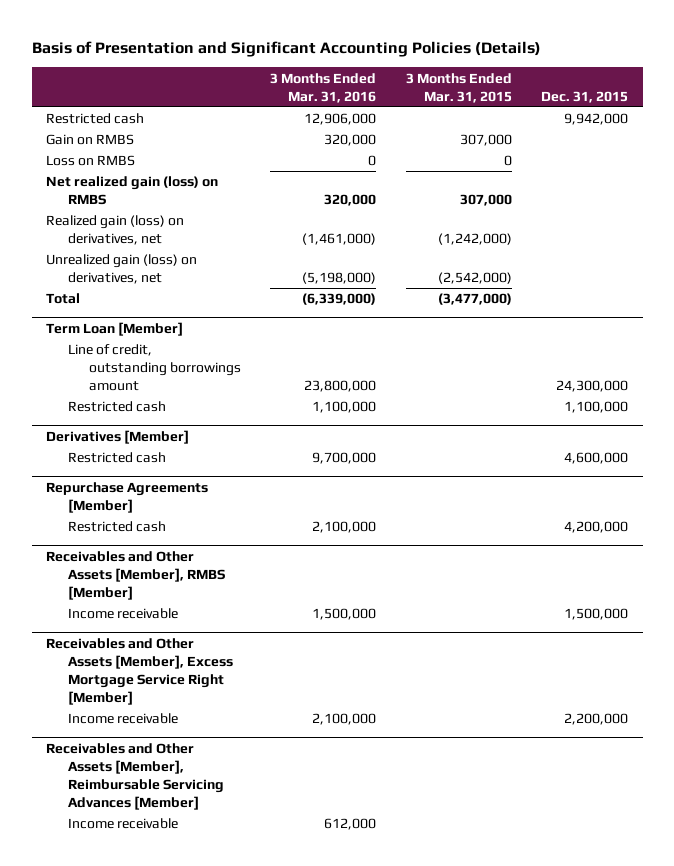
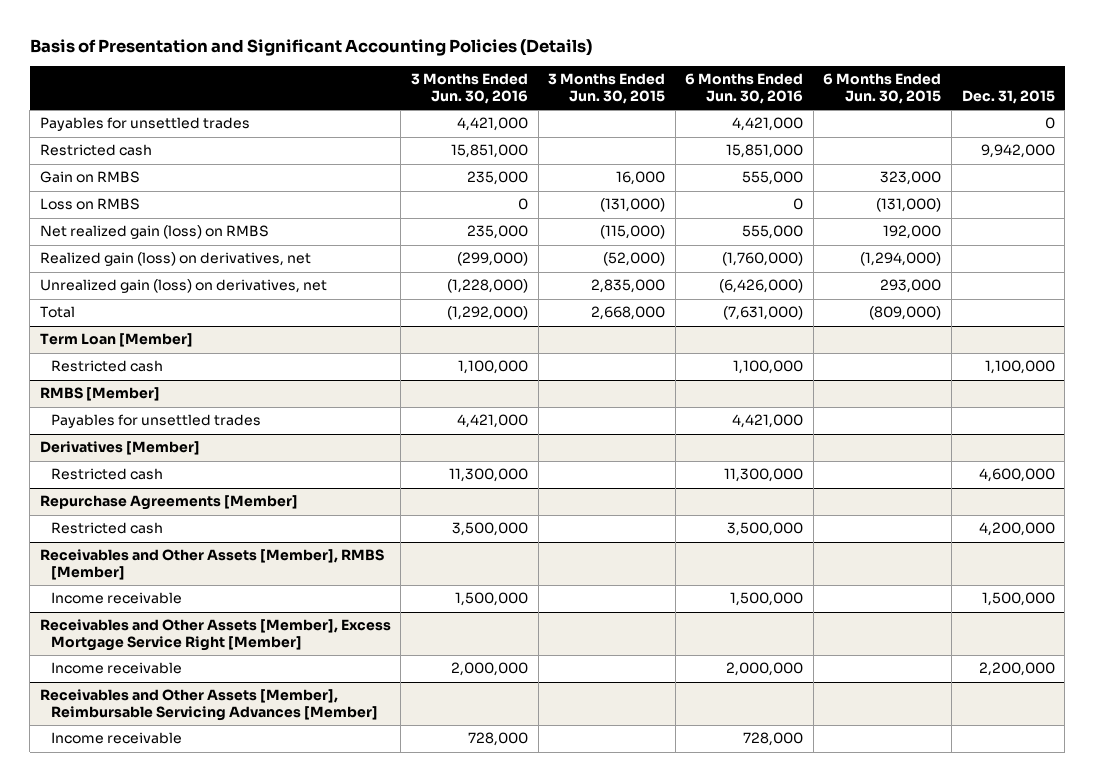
[270,72,377,103] 3 Months Ended Mar. 31, 2016 -> none
[405,72,512,103] 3 Months Ended Mar. 31, 2015 -> none
none -> [410,73,528,105] 3 Months Ended Jun. 30, 2016
none -> [548,73,666,105] 3 Months Ended Jun. 30, 2015
none -> [685,73,804,105] 6 Months Ended Jun. 30, 2016
none -> [823,73,942,105] 6 Months Ended Jun. 30, 2015
none -> [39,117,250,132] Payables for unsettled trades
[67,344,241,392] Line of credit, outstanding borrowings amount -> none
none -> [39,387,160,402] RMBS [Member]
none -> [51,414,262,429] Payables for unsettled trades

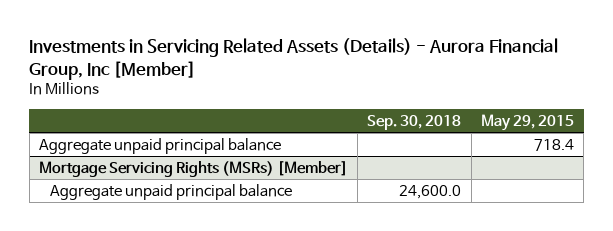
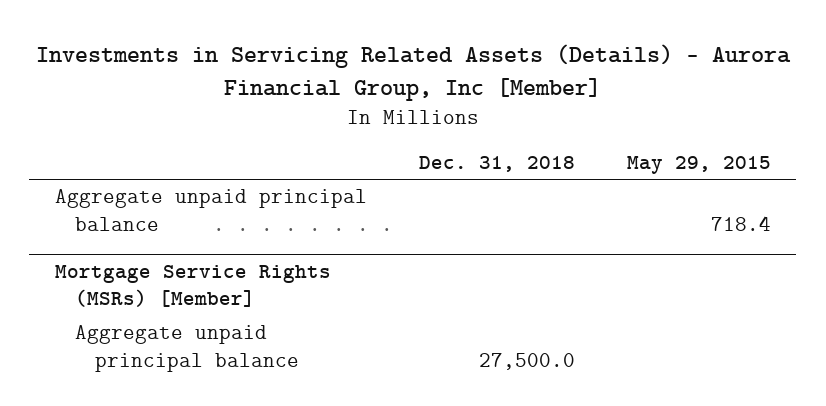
[367,114,462,130] Sep. 30, 2018 -> none
none -> [418,155,575,172] Dec. 31, 2018
[38,160,348,177] Mortgage Servicing Rights (MSRs) [Member] -> [54,264,331,308] Mortgage Service Rights (MSRs) [Member]

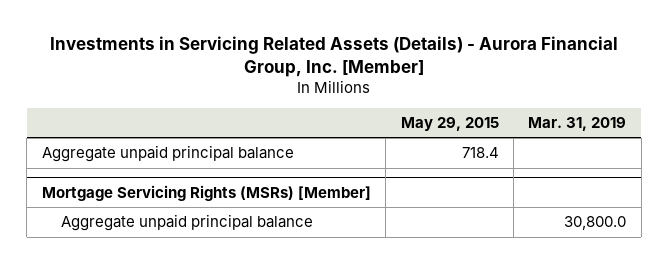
[35,44,791,102] Investments in Servicing Related Assets (Details) - Aurora Financial Group, Inc [Member] -> [50,35,619,77] Investments in Servicing Related Assets (Details) - Aurora Financial Group, Inc. [Member]
[418,155,575,172] Dec. 31, 2018 -> none
none -> [528,116,627,131] Mar. 31, 2019
[54,264,331,308] Mortgage Service Rights (MSRs) [Member] -> [41,184,371,201] Mortgage Servicing Rights (MSRs) [Member]

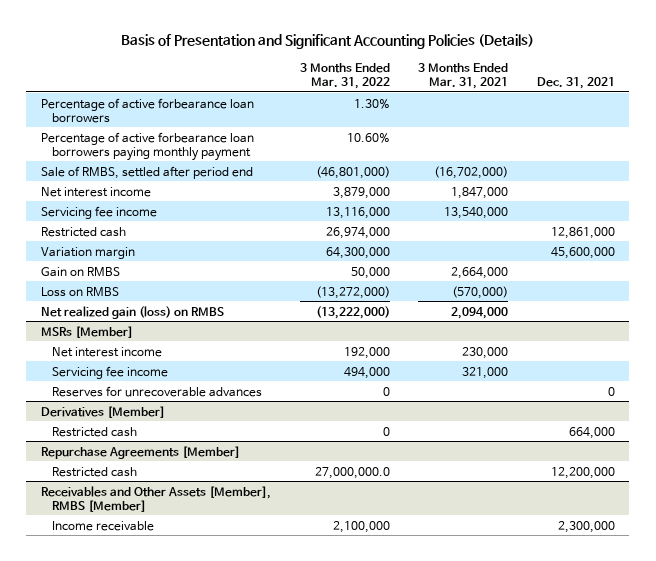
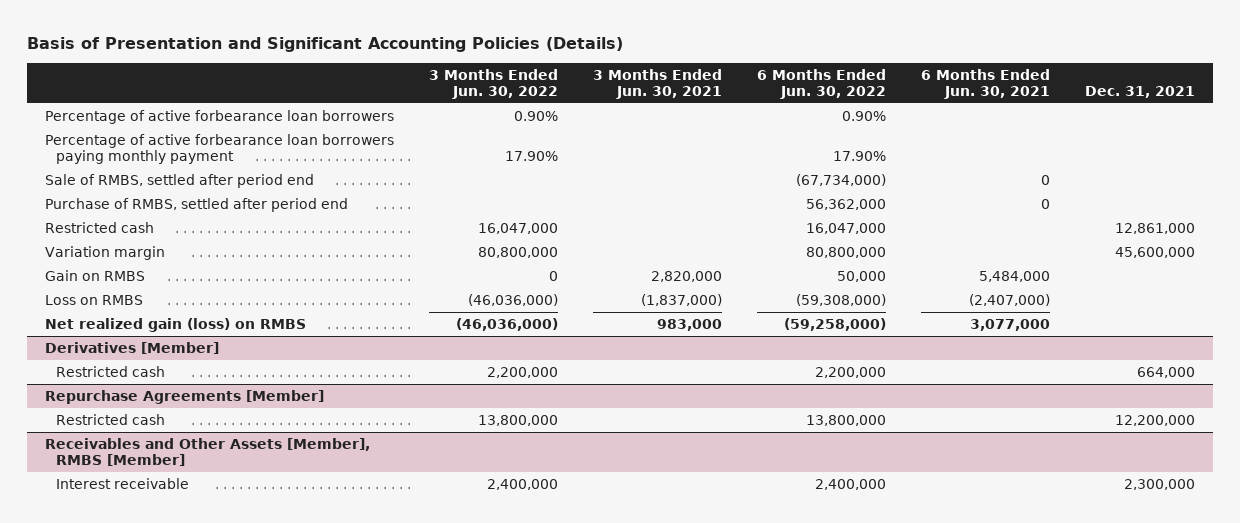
[299,63,390,90] 3 Months Ended Mar. 31, 2022 -> none
[418,63,509,90] 3 Months Ended Mar. 31, 2021 -> none
none -> [428,68,558,99] 3 Months Ended Jun. 30, 2022
none -> [593,68,723,99] 3 Months Ended Jun. 30, 2021
none -> [757,68,887,99] 6 Months Ended Jun. 30, 2022
none -> [921,68,1051,99] 6 Months Ended Jun. 30, 2021
[40,186,151,197] Net interest income -> none
[40,205,157,219] Servicing fee income -> none
none -> [44,197,348,212] Purchase of RMBS, settled after period end
[40,325,133,338] MSRs [Member] -> none
[51,346,162,357] Net interest income -> none
[51,365,168,379] Servicing fee income -> none
[51,385,262,397] Reserves for unrecoverable advances -> none
[51,520,154,531] Income receivable -> [55,477,189,489] Interest receivable

